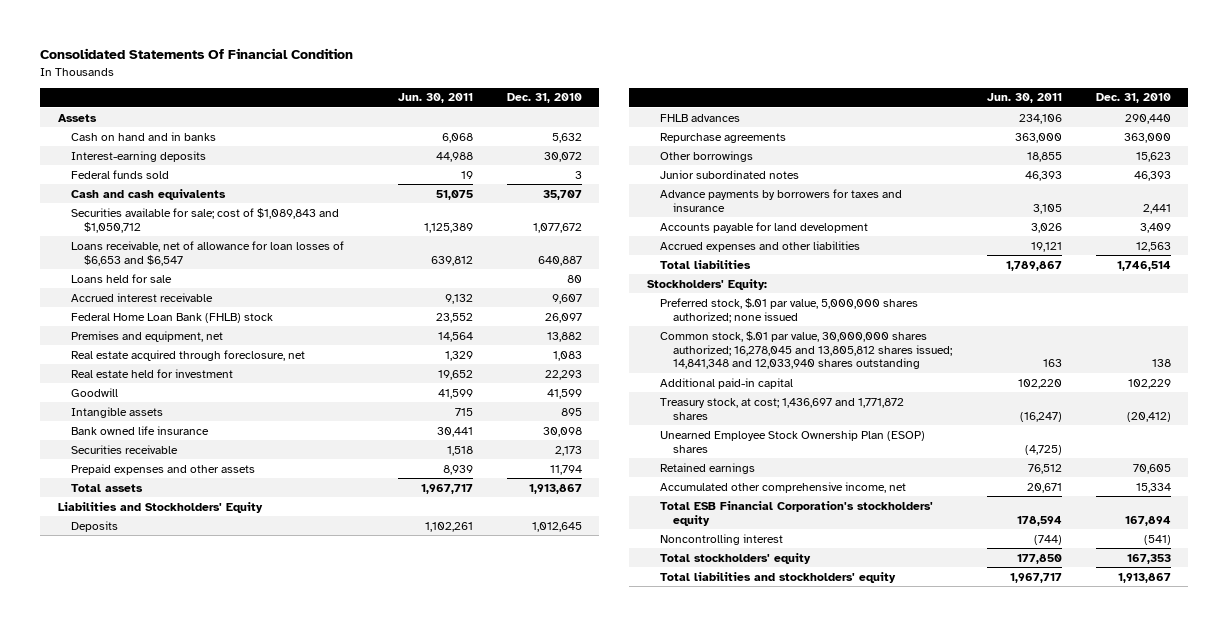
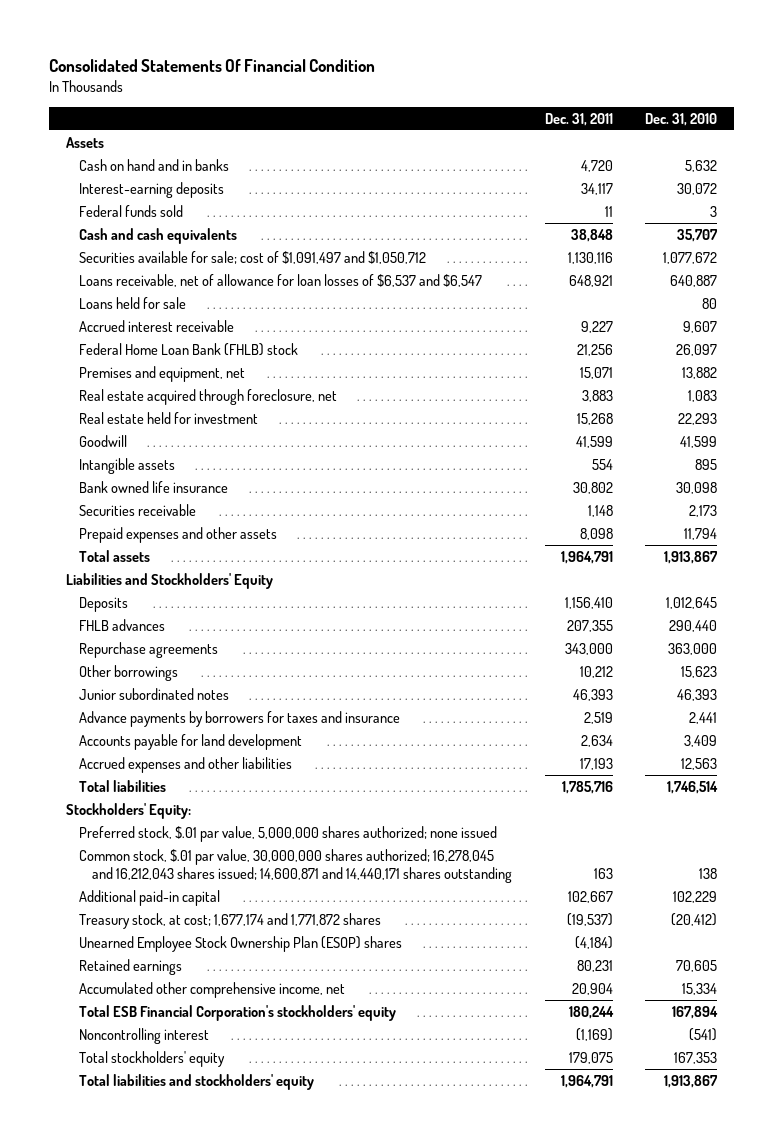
[397,93,473,104] Jun. 30, 2011 -> none
none -> [544,112,613,126] Dec. 31, 2011
[70,207,339,233] Securities available for sale; cost of $1,089,843 and $1,050,712 -> [78,250,426,264] Securities available for sale; cost of $1,091,497 and $1,050,712
[70,240,344,266] Loans receivable, net of allowance for loan losses of $6,653 and $6,547 -> [78,273,482,287] Loans receivable, net of allowance for loan losses of $6,537 and $6,547
[659,330,953,370] Common stock, $.01 par value, 30,000,000 shares authorized; 16,278,045 and 13,805,812 shares issued; 14,841,348 and 12,033,940 shares outstanding -> [78,848,512,884] Common stock, $.01 par value, 30,000,000 shares authorized; 16,278,045 and 16,212,043 shares issued; 14,600,871 and 14,440,171 shares outstanding
[659,397,904,420] Treasury stock, at cost; 1,436,697 and 1,771,872 shares -> [78,912,381,929] Treasury stock, at cost; 1,677,174 and 1,771,872 shares

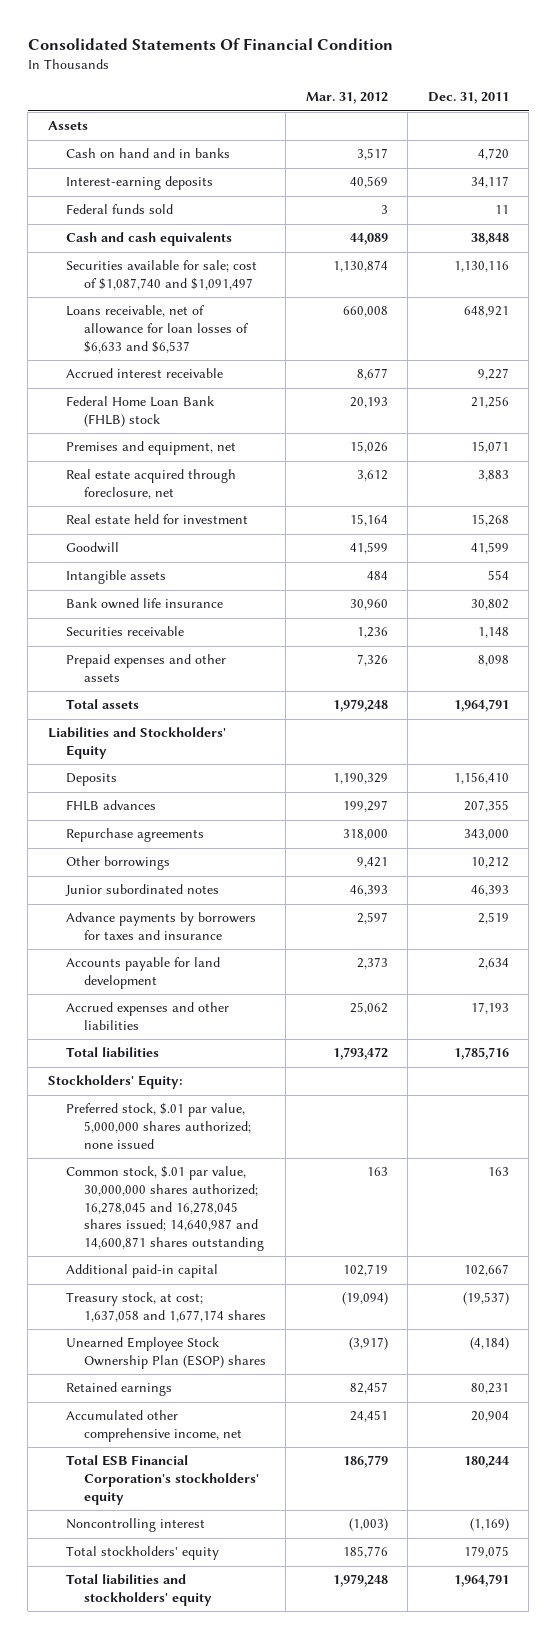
[645,112,718,126] Dec. 31, 2010 -> none
none -> [305,92,388,105] Mar. 31, 2012
[78,296,186,309] Loans held for sale -> none
[78,250,426,264] Securities available for sale; cost of $1,091,497 and $1,050,712 -> [65,260,257,290] Securities available for sale; cost of $1,087,740 and $1,091,497
[78,273,482,287] Loans receivable, net of allowance for loan losses of $6,537 and $6,547 -> [65,305,249,353] Loans receivable, net of allowance for loan losses of $6,633 and $6,537
[78,848,512,884] Common stock, $.01 par value, 30,000,000 shares authorized; 16,278,045 and 16,212,043 shares issued; 14,600,871 and 14,440,171 shares outstanding -> [65,1166,264,1251] Common stock, $.01 par value, 30,000,000 shares authorized; 16,278,045 and 16,278,045 shares issued; 14,640,987 and 14,600,871 shares outstanding
[78,912,381,929] Treasury stock, at cost; 1,677,174 and 1,771,872 shares -> [65,1292,266,1322] Treasury stock, at cost; 1,637,058 and 1,677,174 shares

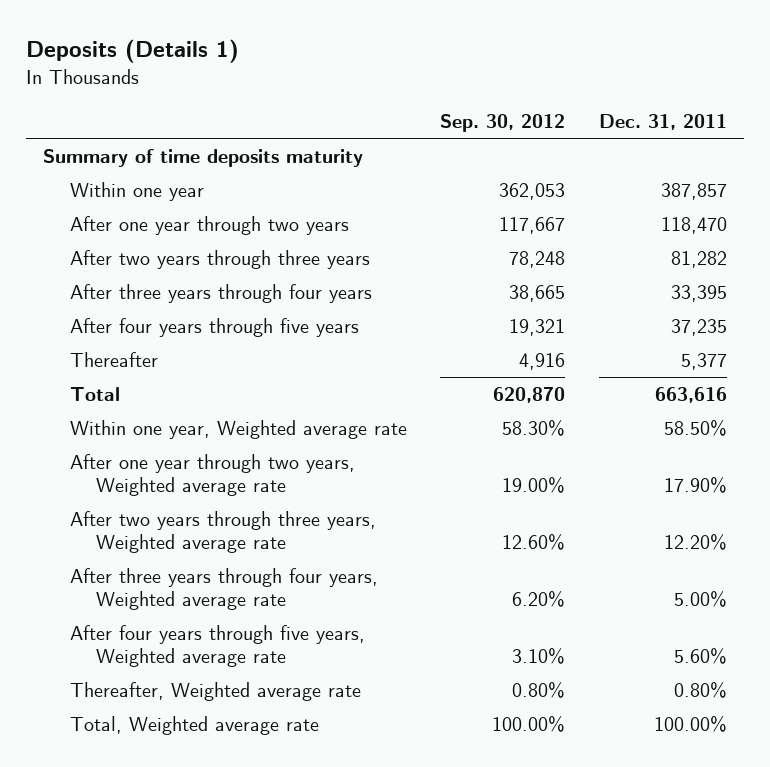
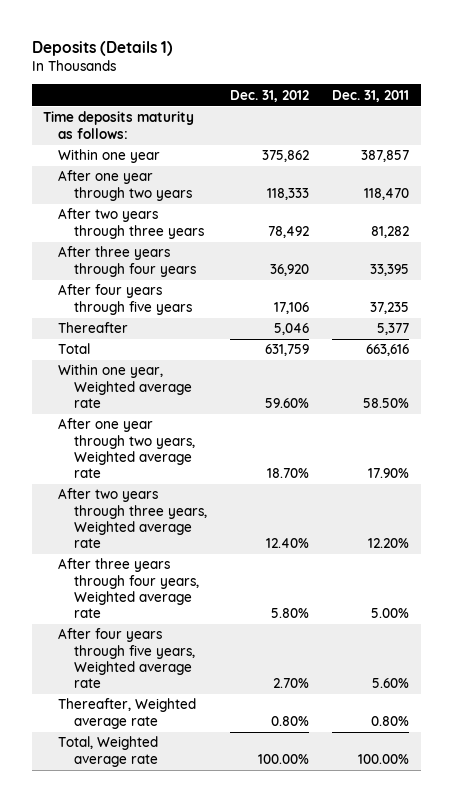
[440,113,566,132] Sep. 30, 2012 -> none
none -> [230,89,310,102] Dec. 31, 2012
[43,149,364,168] Summary of time deposits maturity -> [43,111,195,139] Time deposits maturity as follows:

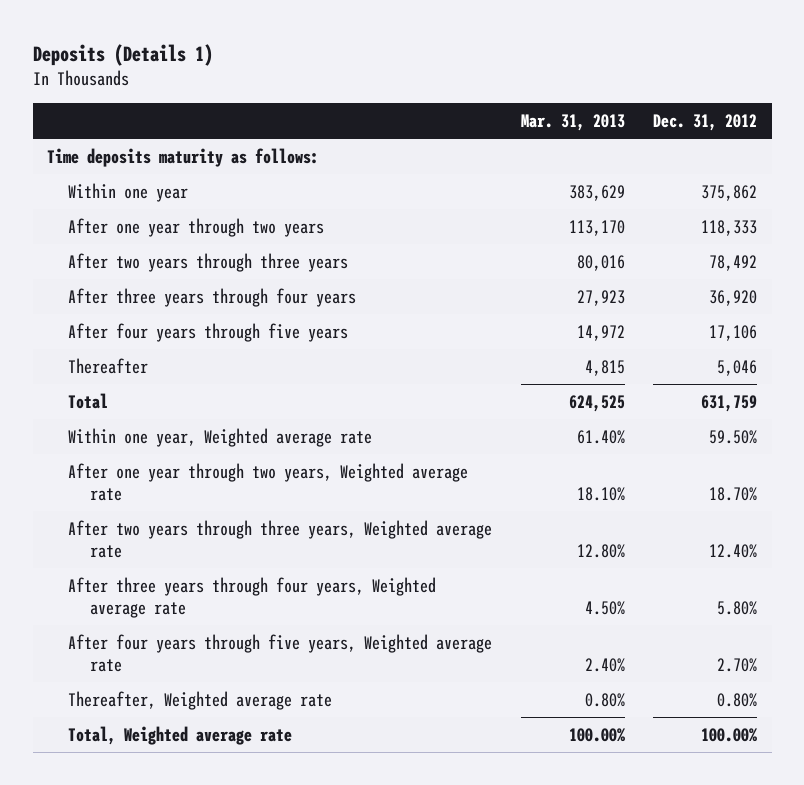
[332,89,410,102] Dec. 31, 2011 -> none
none -> [520,113,625,131] Mar. 31, 2013
[265,397,310,408] 59.60% -> [709,429,758,444] 59.50%

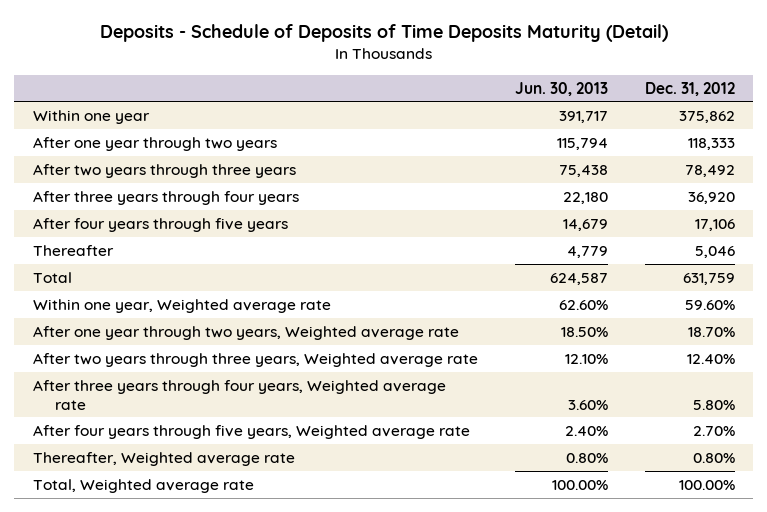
[32,43,213,66] Deposits (Details 1) -> [99,24,668,43] Deposits - Schedule of Deposits of Time Deposits Maturity (Detail)
[520,113,625,131] Mar. 31, 2013 -> none
none -> [514,81,608,96] Jun. 30, 2013
[46,147,319,167] Time deposits maturity as follows: -> none
[709,429,758,444] 59.50% -> [684,299,735,310] 59.60%

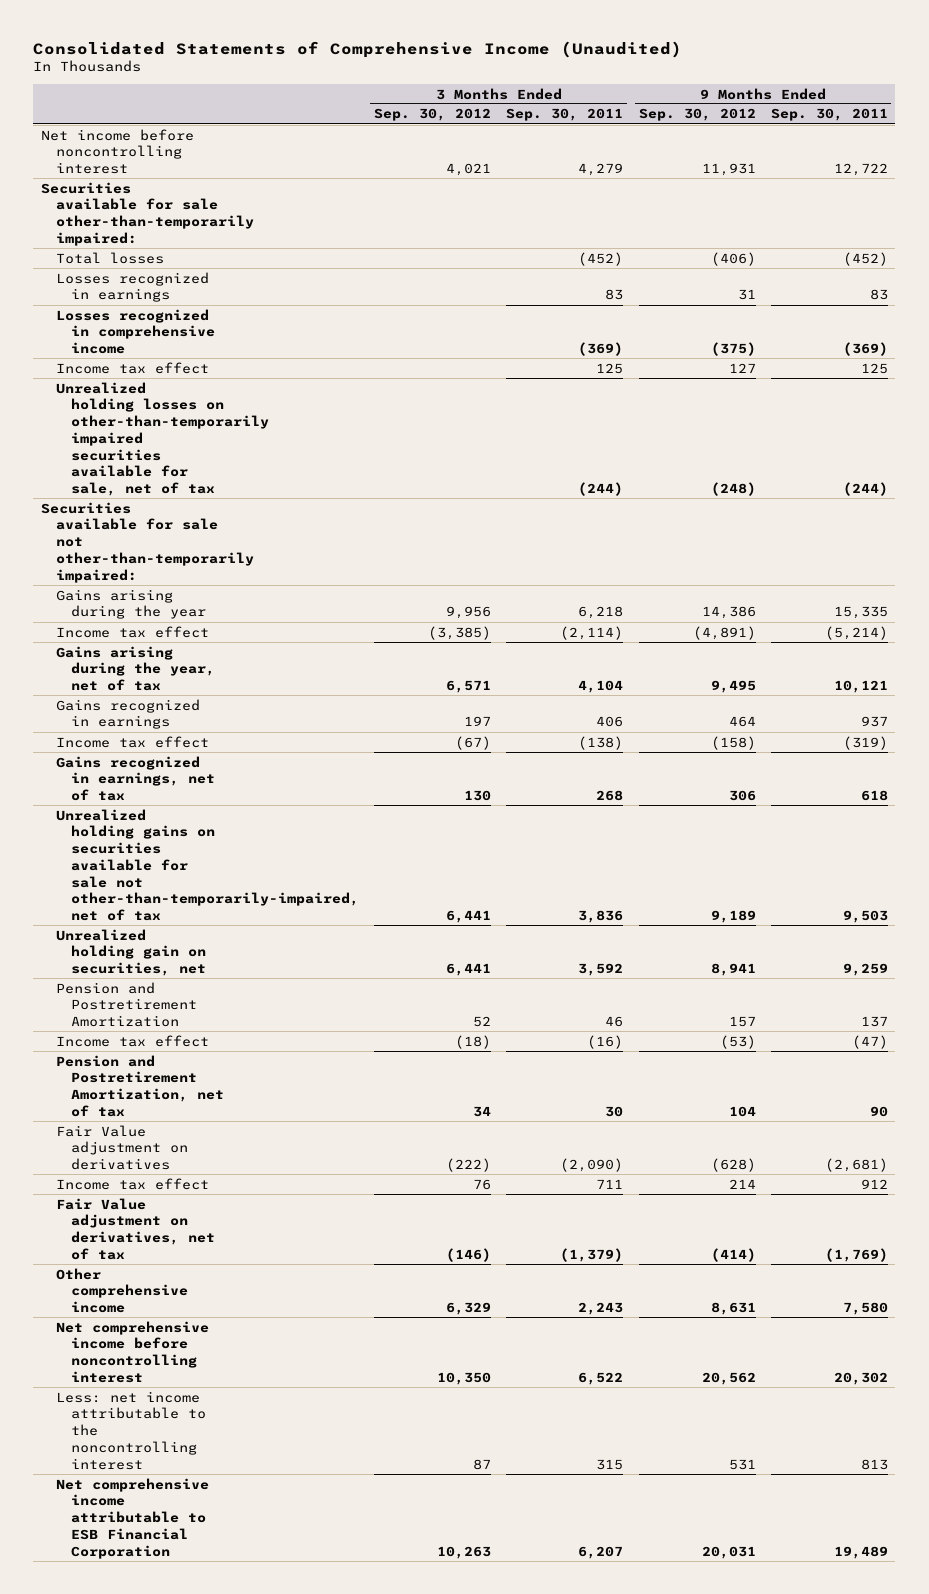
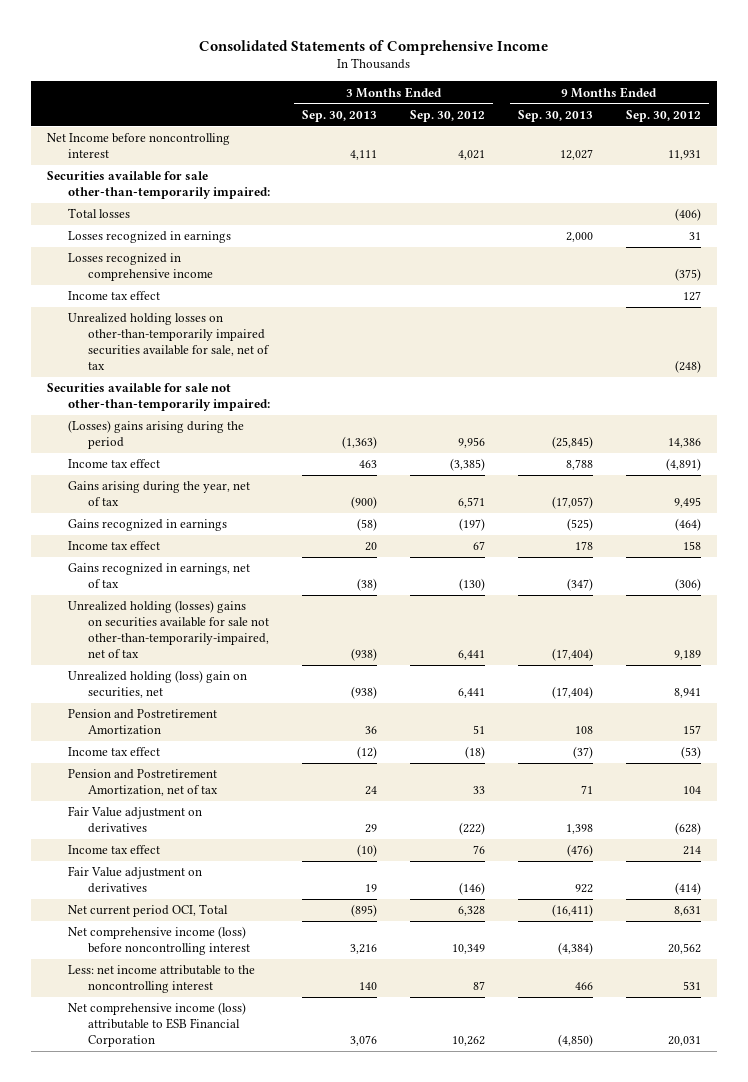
[33,40,683,58] Consolidated Statements of Comprehensive Income (Unaudited) -> [198,39,548,55] Consolidated Statements of Comprehensive Income
[506,108,624,122] Sep. 30, 2011 -> none
[770,108,888,122] Sep. 30, 2011 -> none
none -> [302,109,378,122] Sep. 30, 2013
none -> [518,109,594,122] Sep. 30, 2013
[41,128,195,175] Net income before noncontrolling interest -> [46,133,230,159] Net Income before noncontrolling interest
[56,588,207,620] Gains arising during the year -> [67,420,244,450] (Losses) gains arising during the period
[464,716,492,727] 197 -> [459,518,486,532] (197)
[728,716,756,728] 464 -> [674,518,701,532] (464)
[455,735,492,750] (67) -> [473,541,486,551] 67
[710,735,756,750] (158) -> [682,541,701,551] 158
[464,790,492,802] 130 -> [459,578,486,592] (130)
[728,790,756,802] 306 -> [674,578,701,592] (306)
[56,808,360,922] Unrealized holding gains on securities available for sale not other-than-temporarily-impaired, net of tax -> [67,600,270,659] Unrealized holding (losses) gains on securities available for sale not other-than-temporarily-impaired, net of tax
[56,928,207,977] Unrealized holding gain on securities, net -> [67,670,247,699] Unrealized holding (loss) gain on securities, net
[473,1016,492,1028] 52 -> [473,725,486,735] 51
[473,1105,492,1117] 34 -> [473,786,486,795] 33
[56,1267,189,1314] Other comprehensive income -> none
[56,1197,216,1260] Fair Value adjustment on derivatives, net of tax -> [67,866,202,894] Fair Value adjustment on derivatives
none -> [67,904,228,918] Net current period OCI, Total
[56,1320,210,1383] Net comprehensive income before noncontrolling interest -> [67,926,251,956] Net comprehensive income (loss) before noncontrolling interest
[437,1371,492,1385] 10,350 -> [452,944,486,955] 10,349
[56,1477,210,1559] Net comprehensive income attributable to ESB Financial Corporation -> [67,1002,246,1048] Net comprehensive income (loss) attributable to ESB Financial Corporation
[437,1545,492,1559] 10,263 -> [452,1036,486,1047] 10,262

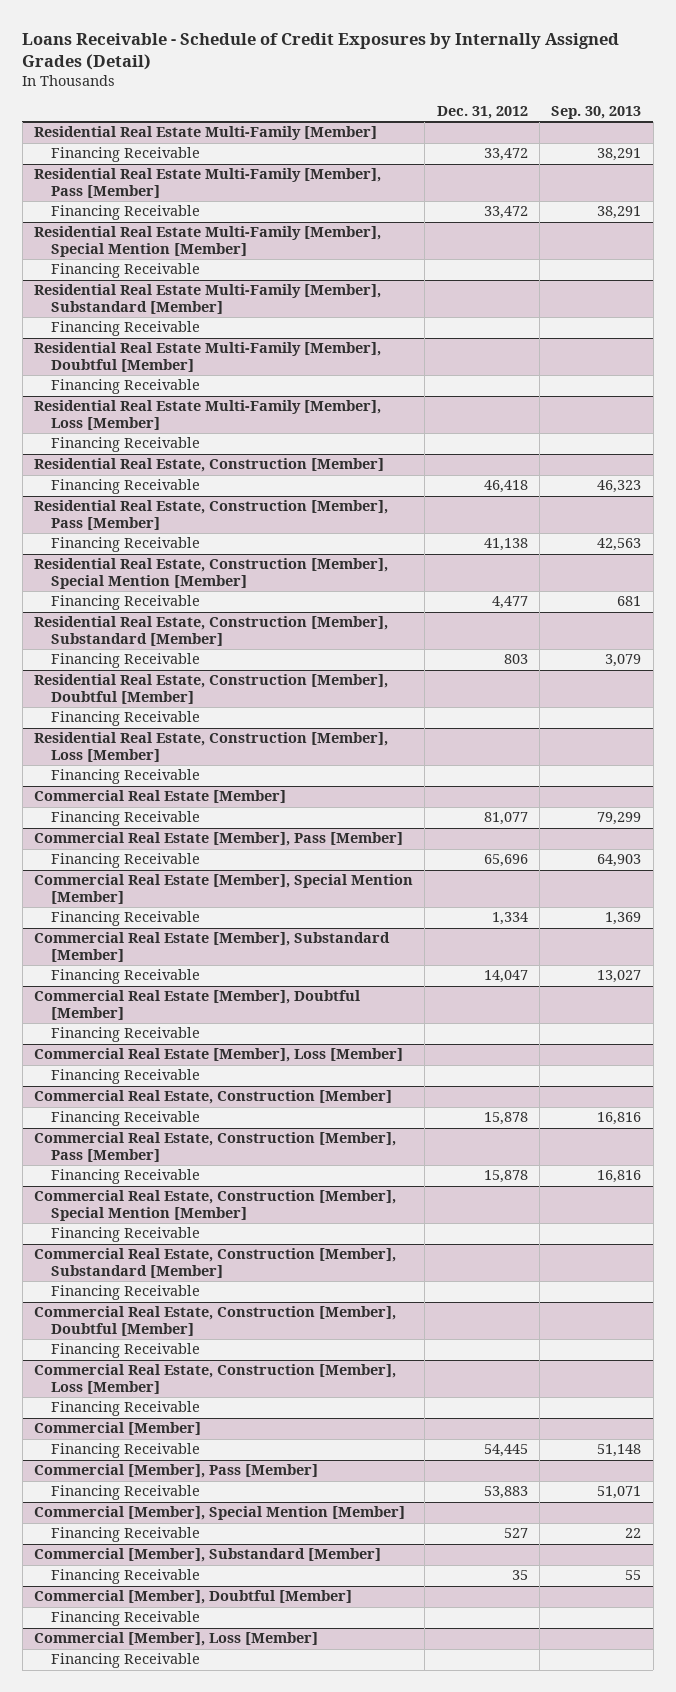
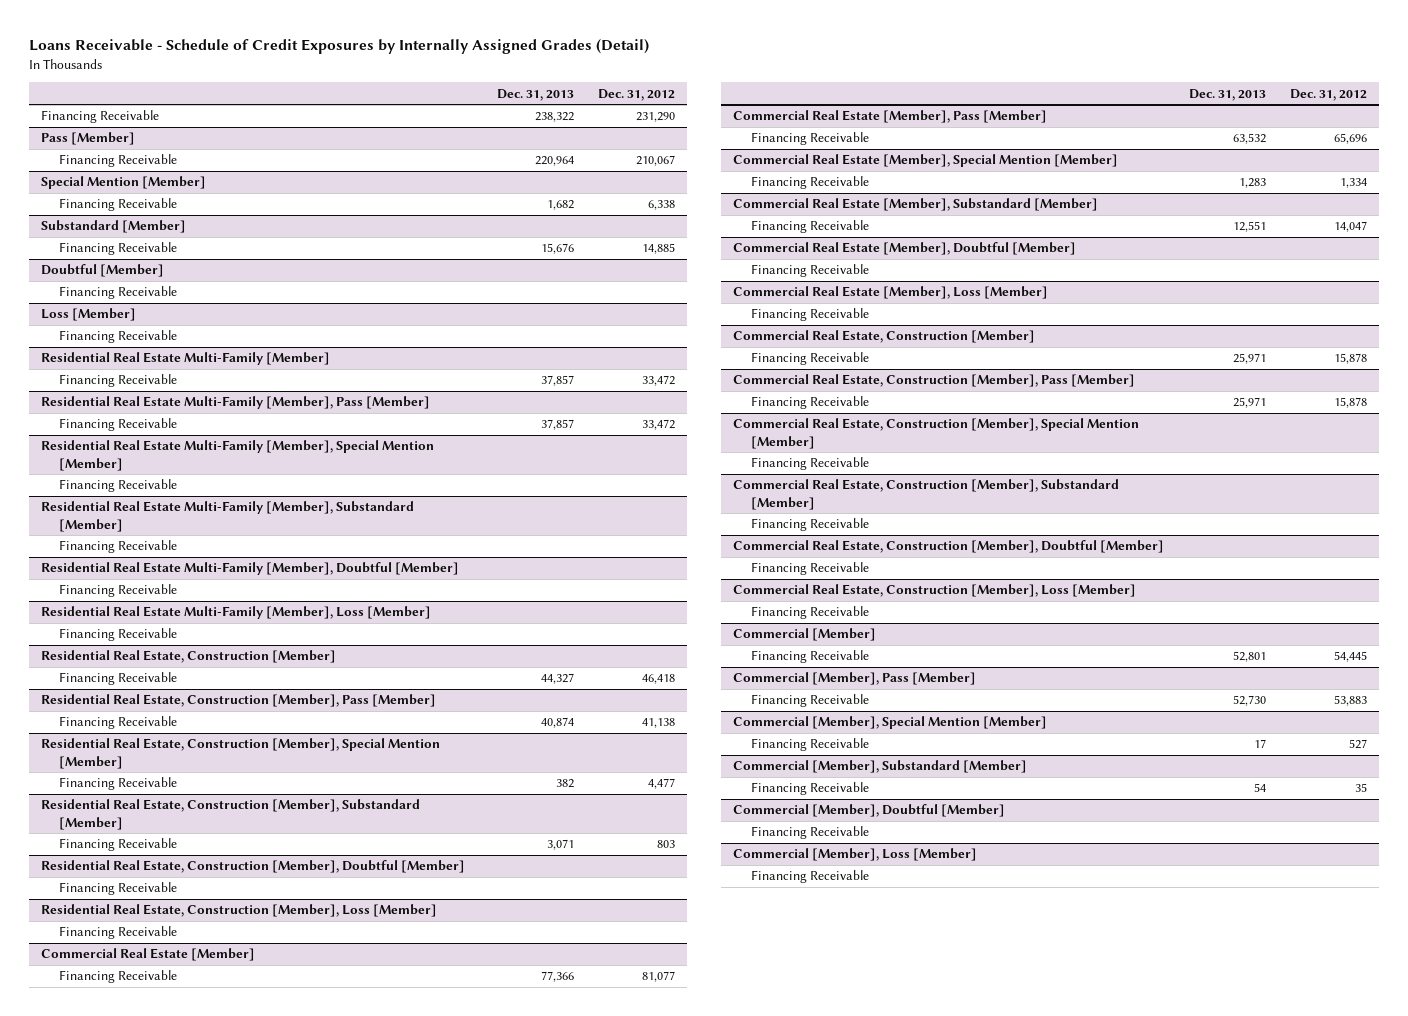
[551,106,642,120] Sep. 30, 2013 -> none
none -> [496,88,574,101] Dec. 31, 2013
none -> [41,110,160,124] Financing Receivable
none -> [41,132,136,146] Pass [Member]
none -> [59,154,178,168] Financing Receivable
none -> [41,176,207,190] Special Mention [Member]
none -> [59,198,178,212] Financing Receivable
none -> [41,220,187,234] Substandard [Member]
none -> [59,242,178,256] Financing Receivable
none -> [41,264,165,278] Doubtful [Member]
none -> [59,286,178,300] Financing Receivable
none -> [41,308,137,322] Loss [Member]
none -> [59,330,178,344] Financing Receivable

